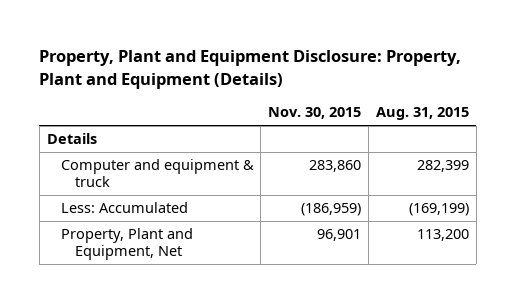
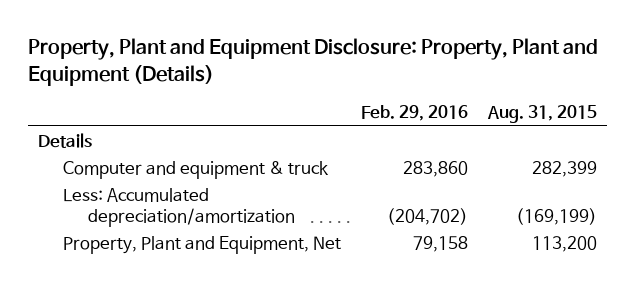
[268,107,362,120] Nov. 30, 2015 -> none
none -> [360,105,468,122] Feb. 29, 2016
[60,202,188,214] Less: Accumulated -> [62,187,295,227] Less: Accumulated depreciation/amortization

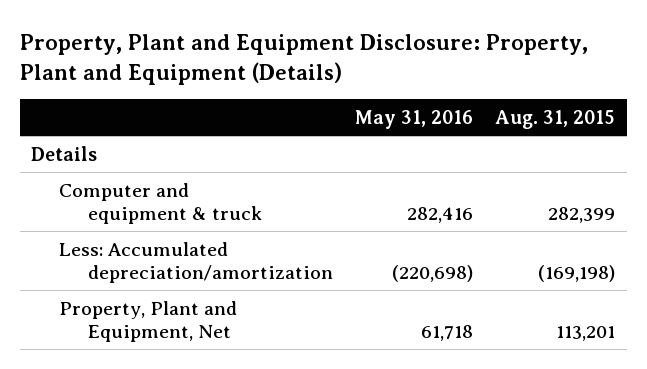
[360,105,468,122] Feb. 29, 2016 -> none
none -> [354,109,473,129] May 31, 2016
[515,207,597,225] (169,199) -> [538,264,616,282] (169,198)
[531,235,597,252] 113,200 -> [556,325,616,341] 113,201

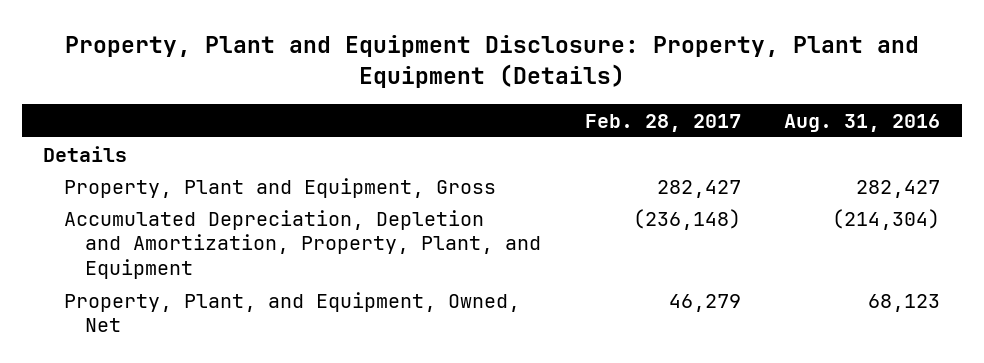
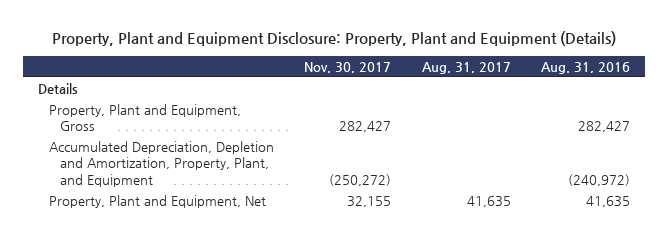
[584,113,741,132] Feb. 28, 2017 -> none
none -> [304,61,392,73] Nov. 30, 2017
none -> [421,61,511,74] Aug. 31, 2017
[832,208,941,230] (214,304) -> [567,173,630,186] (240,972)
[64,291,521,333] Property, Plant, and Equipment, Owned, Net -> [49,194,267,208] Property, Plant and Equipment, Net
[868,293,941,312] 68,123 -> [585,195,630,207] 41,635

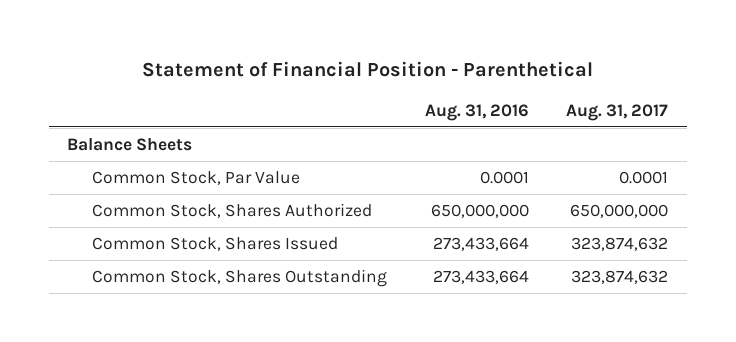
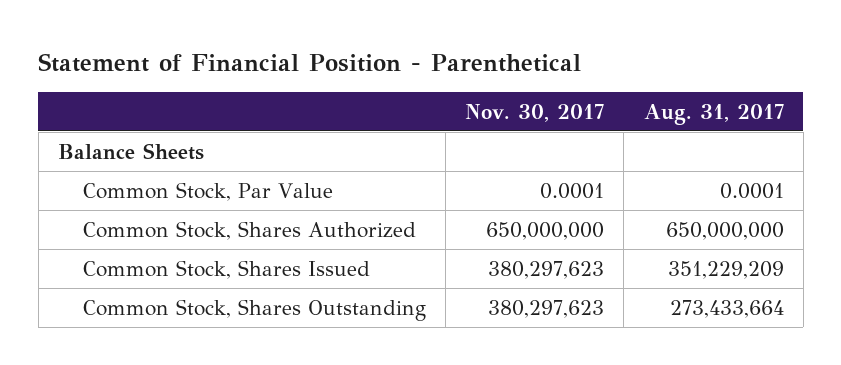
[424,103,529,121] Aug. 31, 2016 -> none
none -> [465,103,605,122] Nov. 30, 2017
[571,237,669,252] 323,874,632 -> [667,260,784,279] 351,229,209
[571,270,669,285] 323,874,632 -> [669,299,784,318] 273,433,664

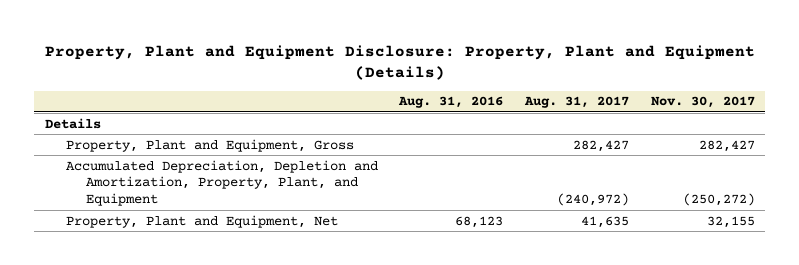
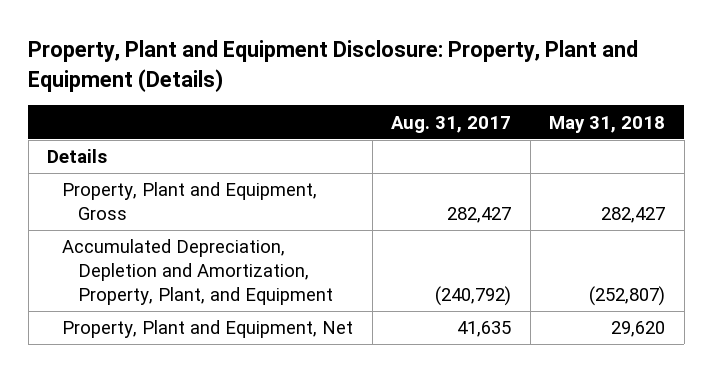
[398,96,504,109] Aug. 31, 2016 -> none
[650,96,755,109] Nov. 30, 2017 -> none
none -> [549,115,666,133] May 31, 2018
[556,193,629,207] (240,972) -> [435,285,512,306] (240,792)

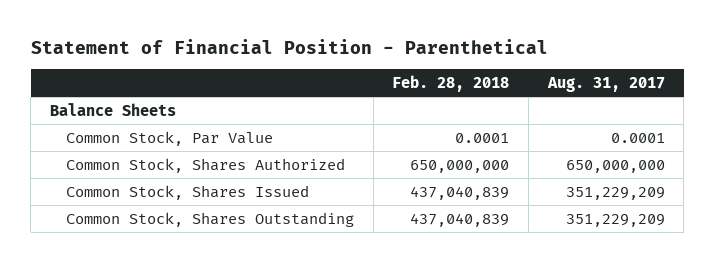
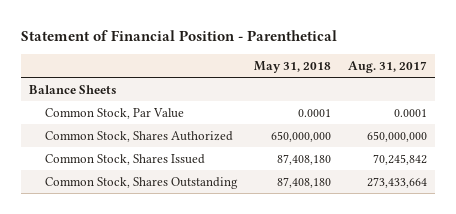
[392,75,510,93] Feb. 28, 2018 -> none
none -> [254,60,332,73] May 31, 2018
[565,186,665,200] 351,229,209 -> [372,153,427,165] 70,245,842
[565,213,665,227] 351,229,209 -> [366,176,427,188] 273,433,664

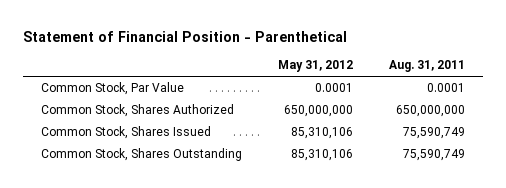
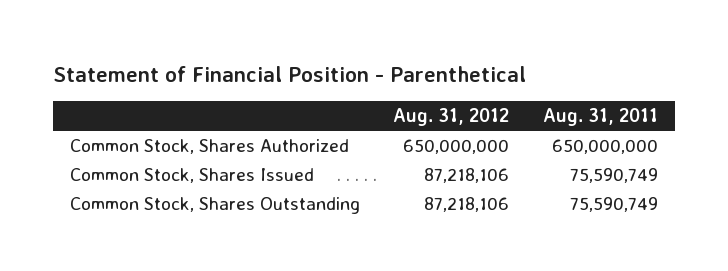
[277,60,353,73] May 31, 2012 -> none
none -> [393,108,510,127] Aug. 31, 2012
[40,82,184,96] Common Stock, Par Value -> none

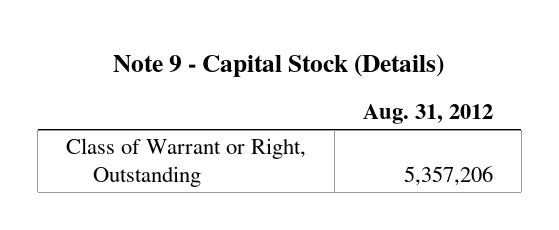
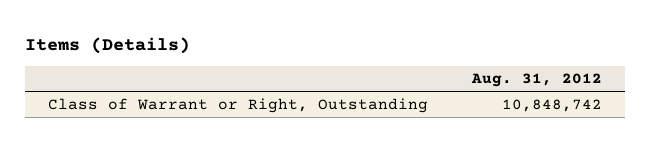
[113,54,445,78] Note 9 - Capital Stock (Details) -> [25,37,191,55] Items (Details)
[403,166,493,187] 5,357,206 -> [502,99,603,113] 10,848,742

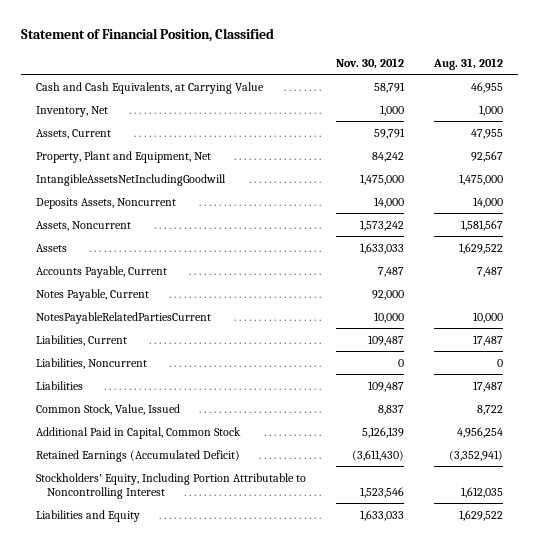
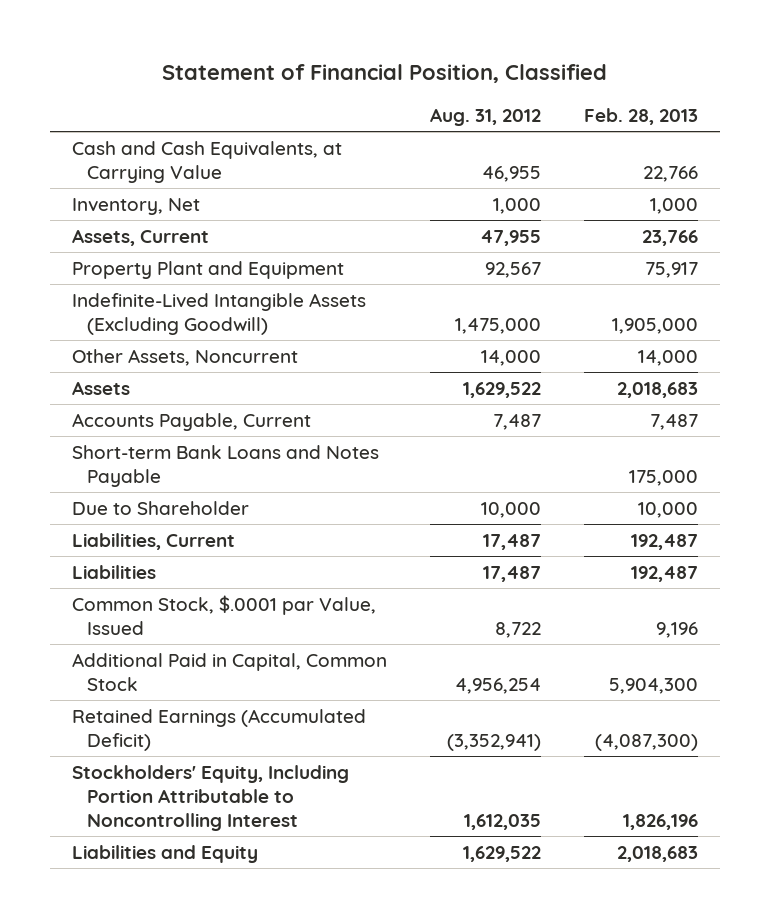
[335,57,404,69] Nov. 30, 2012 -> none
none -> [584,107,699,125] Feb. 28, 2013
[35,220,131,231] Assets, Noncurrent -> none
[35,150,211,163] Property, Plant and Equipment, Net -> [71,260,344,279] Property Plant and Equipment
[35,173,226,186] IntangibleAssetsNetIncludingGoodwill -> [71,292,366,335] Indefinite-Lived Intangible Assets (Excluding Goodwill)
[35,197,176,209] Deposits Assets, Noncurrent -> [71,348,298,366] Other Assets, Noncurrent
[35,288,149,301] Notes Payable, Current -> none
[35,311,211,324] NotesPayableRelatedPartiesCurrent -> none
none -> [71,444,379,487] Short-term Bank Loans and Notes Payable
none -> [71,500,249,515] Due to Shareholder
[35,357,147,369] Liabilities, Noncurrent -> none
[35,403,180,415] Common Stock, Value, Issued -> [71,594,376,635] Common Stock, $.0001 par Value, Issued

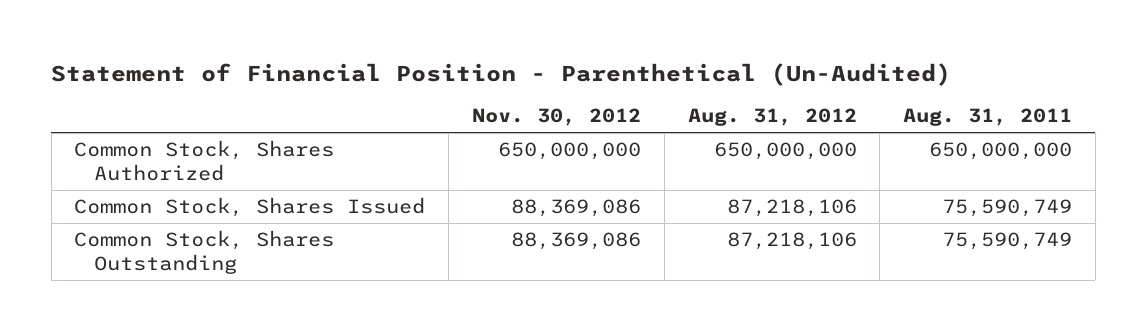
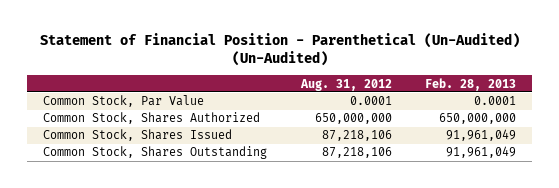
[51,62,952,86] Statement of Financial Position - Parenthetical (Un-Audited) -> [39,33,520,67] Statement of Financial Position - Parenthetical (Un-Audited) (Un-Audited)
[472,108,642,127] Nov. 30, 2012 -> none
[903,108,1073,127] Aug. 31, 2011 -> none
none -> [424,77,516,91] Feb. 28, 2013
none -> [43,95,205,108] Common Stock, Par Value

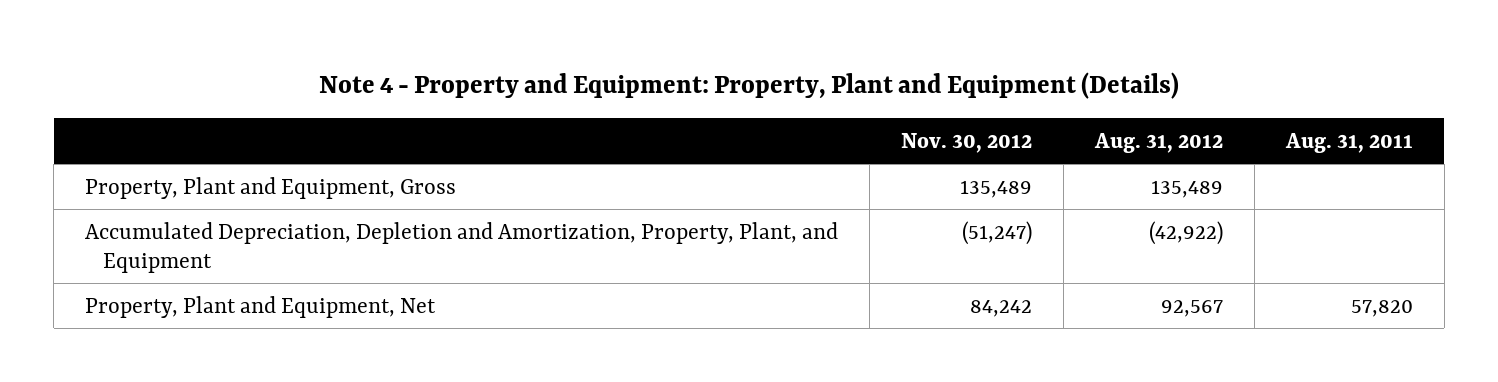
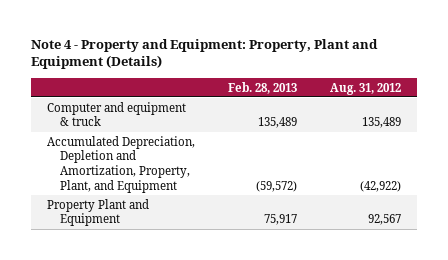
[901,132,1033,153] Nov. 30, 2012 -> none
[1285,132,1414,153] Aug. 31, 2011 -> none
none -> [227,81,297,94] Feb. 28, 2013
[85,176,457,199] Property, Plant and Equipment, Gross -> [47,101,187,127] Computer and equipment & truck
[85,295,437,318] Property, Plant and Equipment, Net -> [47,198,150,227] Property Plant and Equipment

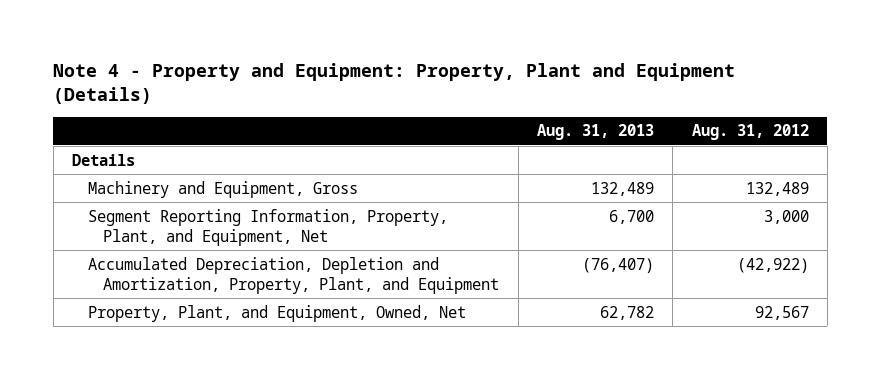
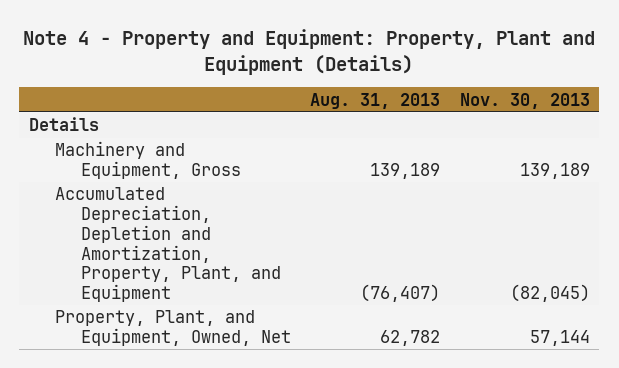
[691,124,809,141] Aug. 31, 2012 -> none
none -> [459,92,590,109] Nov. 30, 2013
[87,208,448,246] Segment Reporting Information, Property, Plant, and Equipment, Net -> none
[590,181,654,196] 132,489 -> [370,163,441,180] 139,189

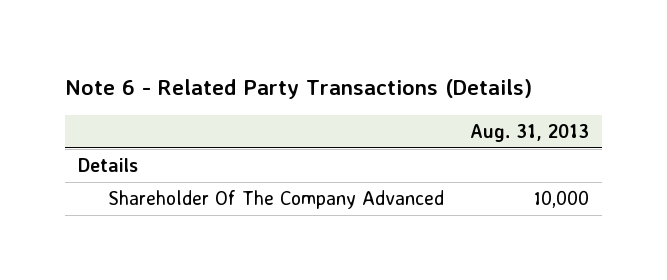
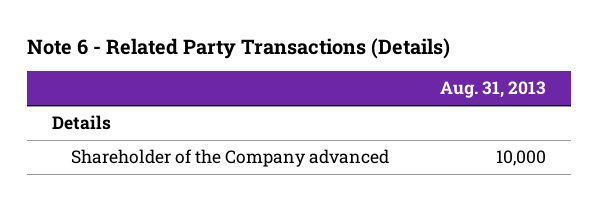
[107,189,444,209] Shareholder Of The Company Advanced -> [71,149,390,168] Shareholder of the Company advanced

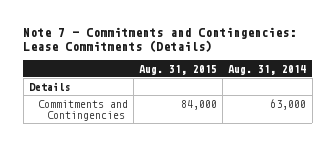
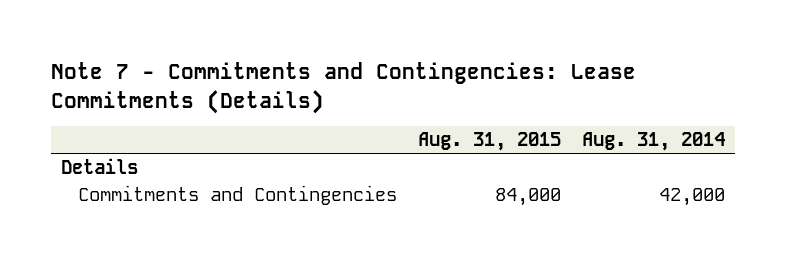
[270,98,307,110] 63,000 -> [658,187,725,206] 42,000

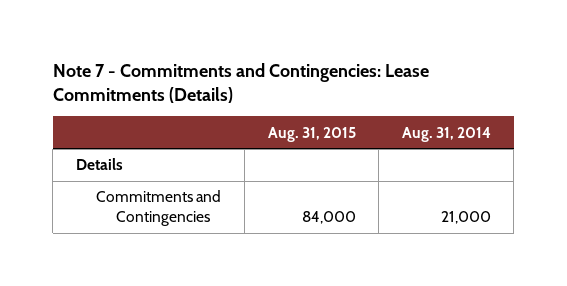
[658,187,725,206] 42,000 -> [440,211,491,225] 21,000

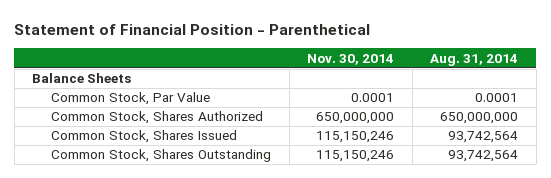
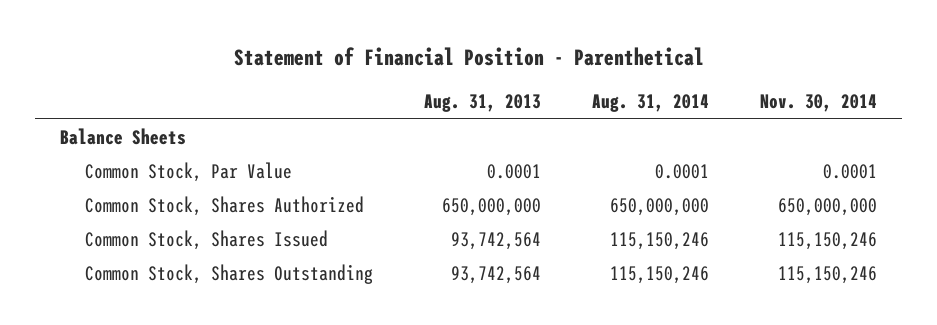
none -> [423,94,541,113] Aug. 31, 2013
[448,131,519,144] 93,742,564 -> [609,231,709,250] 115,150,246
[448,150,519,163] 93,742,564 -> [609,265,709,284] 115,150,246

